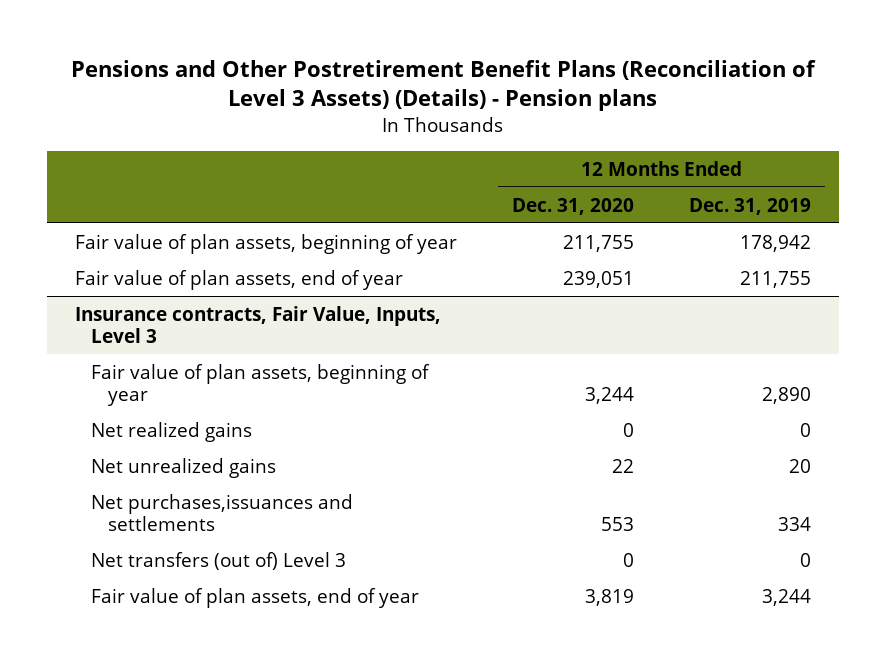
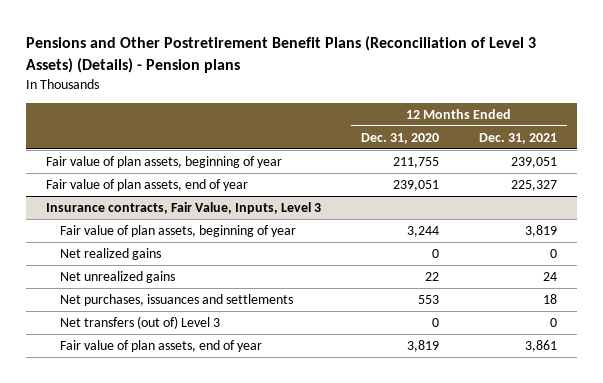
[689,197,812,215] Dec. 31, 2019 -> none
none -> [478,132,557,144] Dec. 31, 2021
[91,493,354,532] Net purchases,issuances and settlements -> [59,294,293,307] Net purchases, issuances and settlements

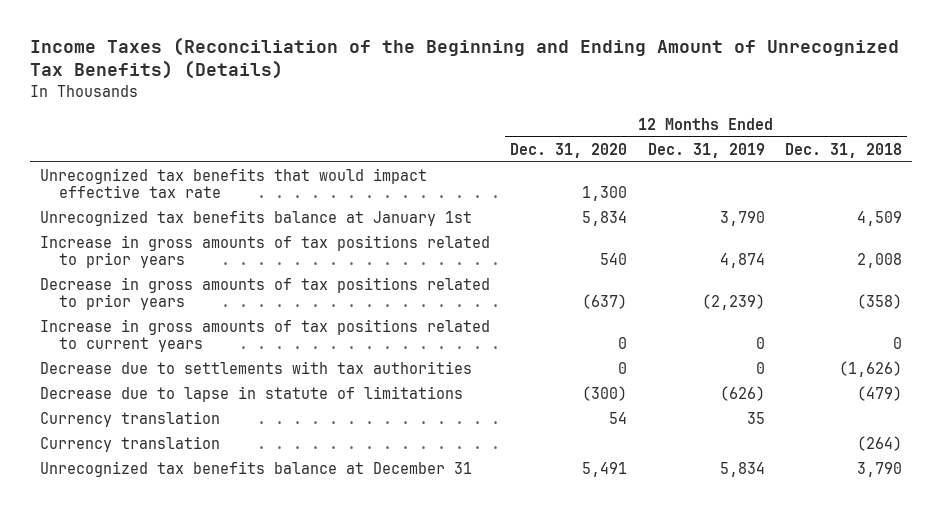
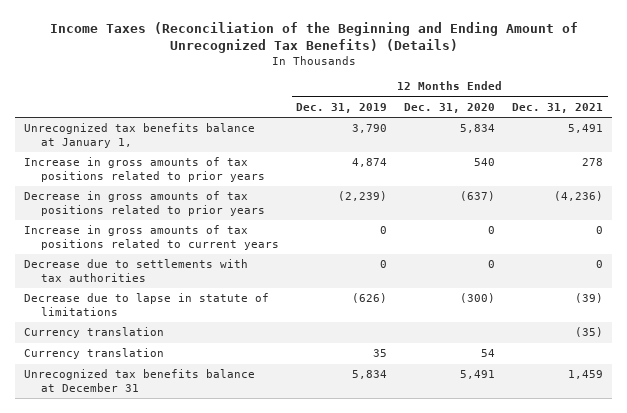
[784,142,902,158] Dec. 31, 2018 -> none
none -> [512,102,604,113] Dec. 31, 2021
[39,167,427,199] Unrecognized tax benefits that would impact effective tax rate -> none
[39,209,472,226] Unrecognized tax benefits balance at January 1st -> [23,123,255,149] Unrecognized tax benefits balance at January 1,
[39,410,220,427] Currency translation -> [23,348,164,360] Currency translation

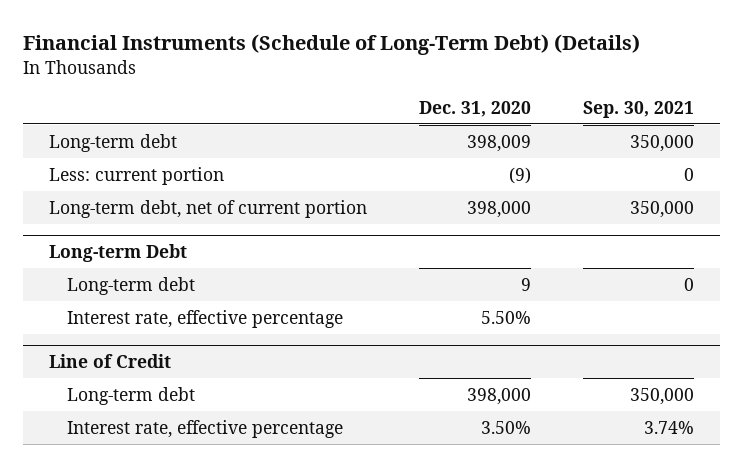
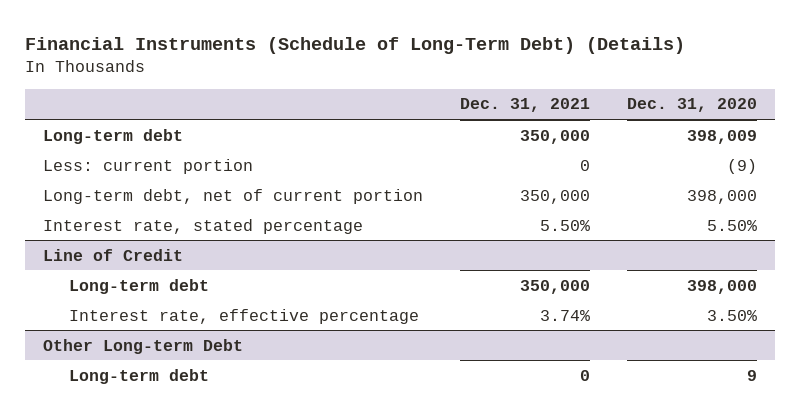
[583,100,695,118] Sep. 30, 2021 -> none
none -> [460,98,591,113] Dec. 31, 2021
[49,243,188,262] Long-term Debt -> none
[67,276,196,295] Long-term debt -> none
[67,309,344,328] Interest rate, effective percentage -> [43,218,364,234] Interest rate, stated percentage
none -> [43,338,244,354] Other Long-term Debt
none -> [68,368,209,384] Long-term debt

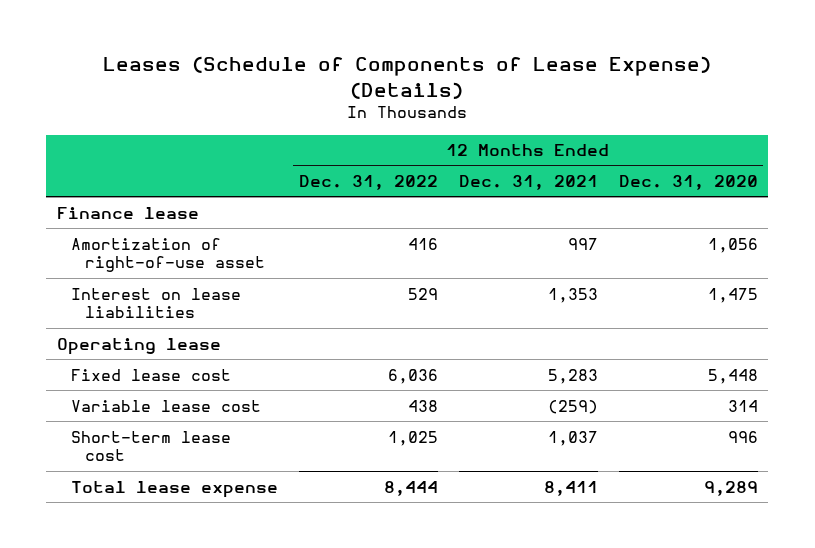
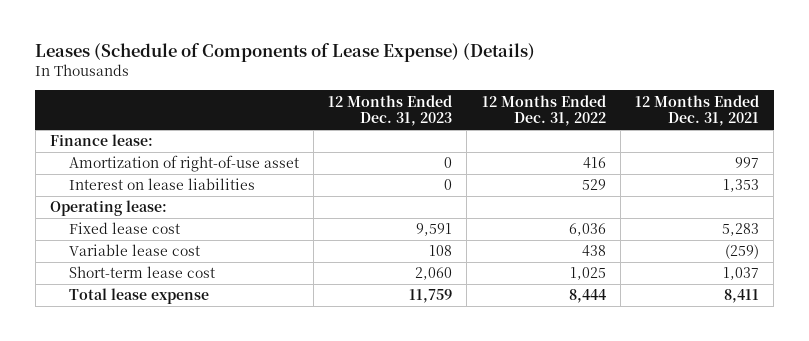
[618,174,758,190] Dec. 31, 2020 -> none
none -> [328,94,453,127] 12 Months Ended Dec. 31, 2023
[56,206,199,219] Finance lease -> [49,134,153,147] Finance lease:
[56,337,221,355] Operating lease -> [49,200,167,217] Operating lease:

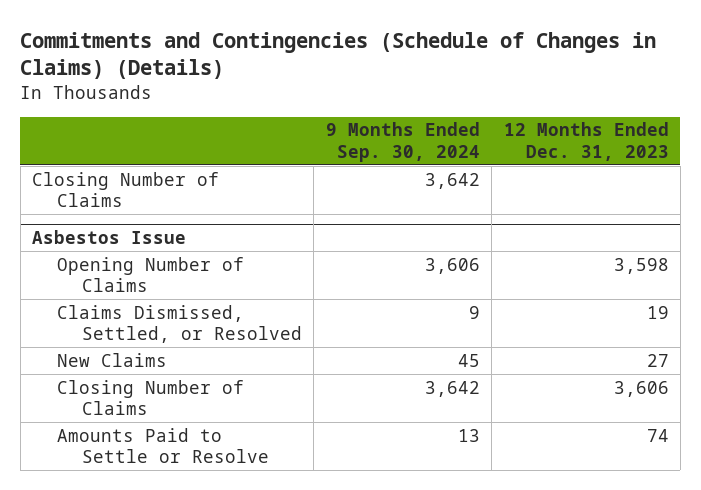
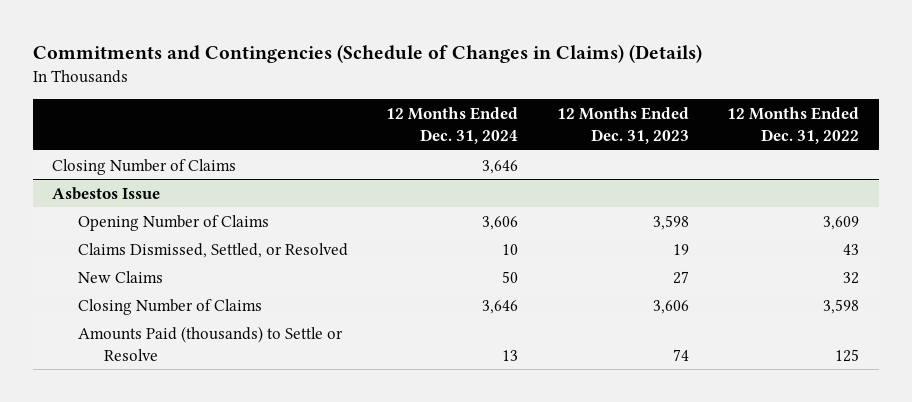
[325,122,480,162] 9 Months Ended Sep. 30, 2024 -> none
none -> [386,107,519,145] 12 Months Ended Dec. 31, 2024
none -> [727,107,860,145] 12 Months Ended Dec. 31, 2022
[57,427,270,464] Amounts Paid to Settle or Resolve -> [77,325,343,361] Amounts Paid (thousands) to Settle or Resolve

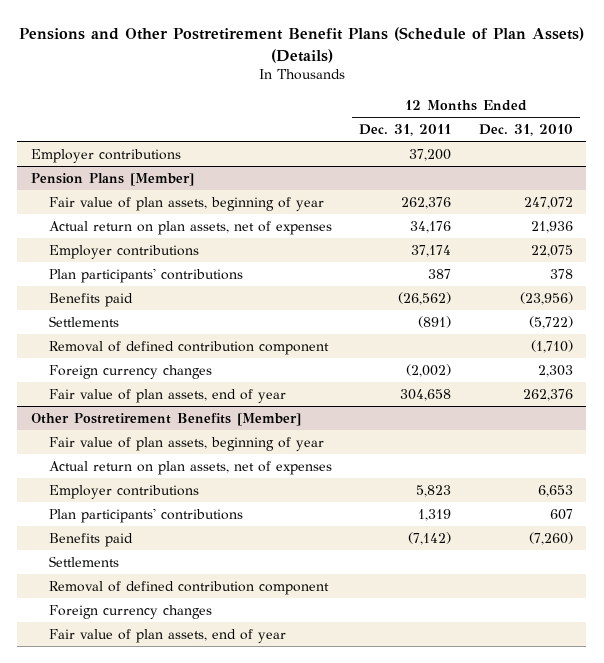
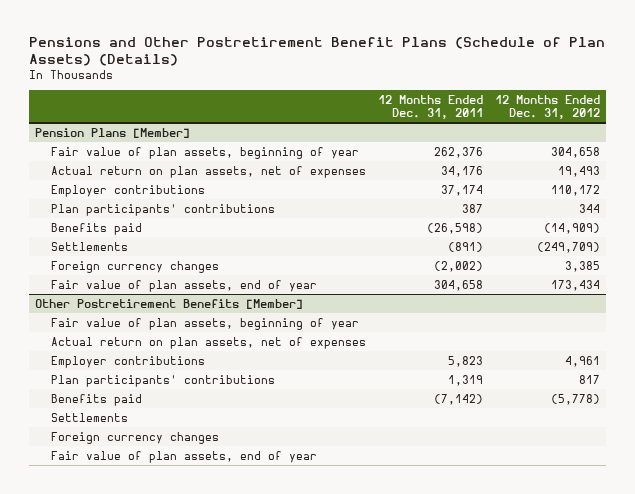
[478,124,573,137] Dec. 31, 2010 -> none
none -> [495,94,601,120] 12 Months Ended Dec. 31, 2012
[30,148,181,163] Employer contributions -> none
[398,291,452,305] (26,562) -> [427,222,484,234] (26,598)
[48,340,329,355] Removal of defined contribution component -> none
[48,580,329,595] Removal of defined contribution component -> none

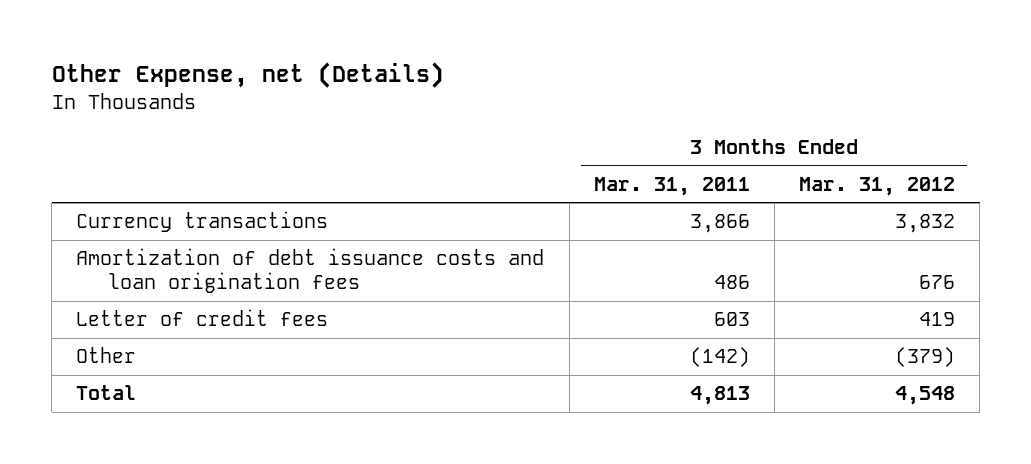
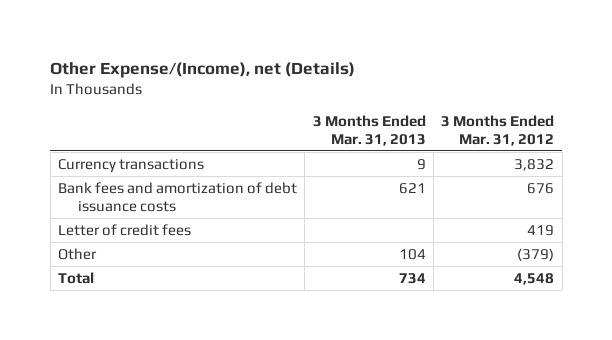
[51,62,444,89] Other Expense, net (Details) -> [50,61,356,78] Other Expense/(Income), net (Details)
[593,176,750,196] Mar. 31, 2011 -> none
none -> [312,114,426,146] 3 Months Ended Mar. 31, 2013
[76,248,545,294] Amortization of debt issuance costs and loan origination fees -> [58,182,298,212] Bank fees and amortization of debt issuance costs

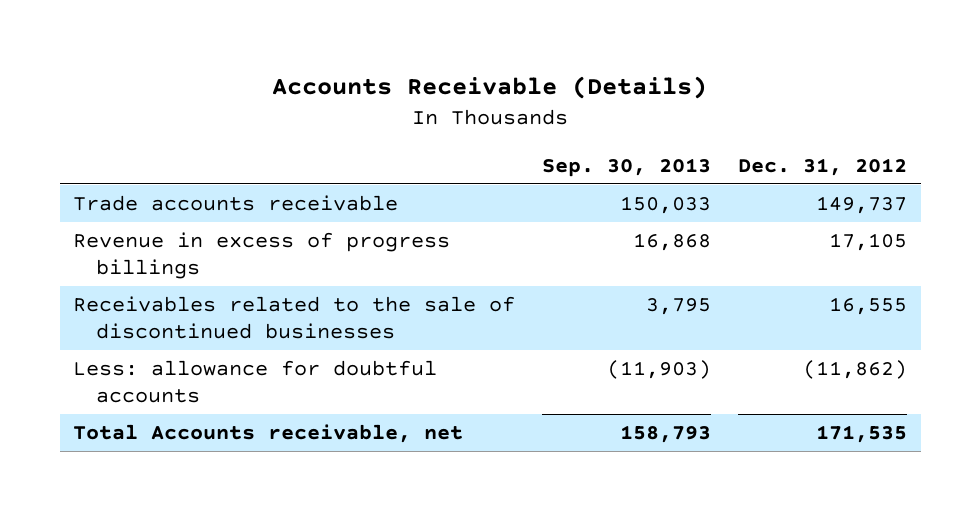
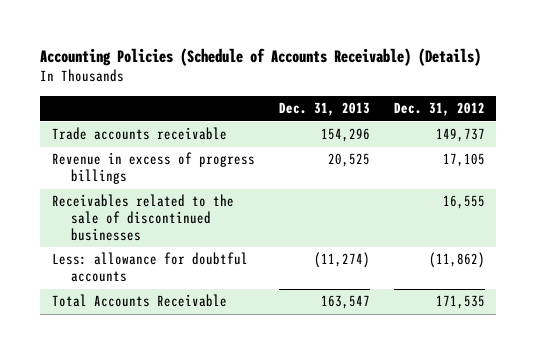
[272,76,708,100] Accounts Receivable (Details) -> [39,47,481,66] Accounting Policies (Schedule of Accounts Receivable) (Details)
[542,157,712,177] Sep. 30, 2013 -> none
none -> [278,102,370,117] Dec. 31, 2013
[73,424,464,444] Total Accounts receivable, net -> [51,294,227,308] Total Accounts Receivable

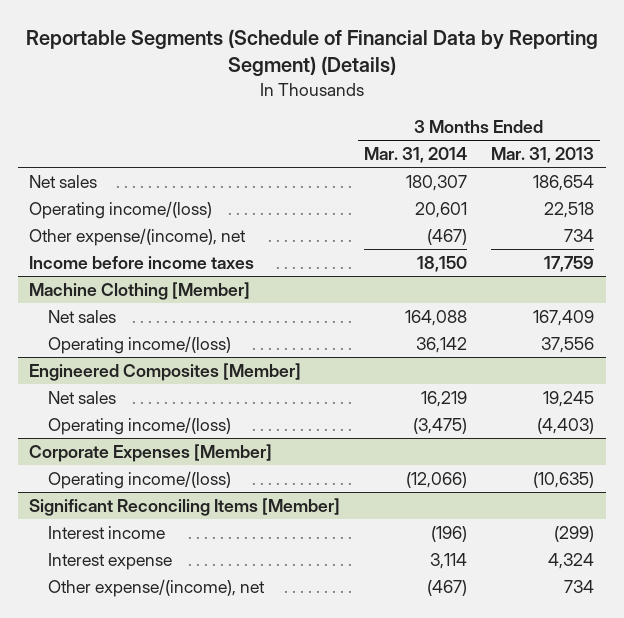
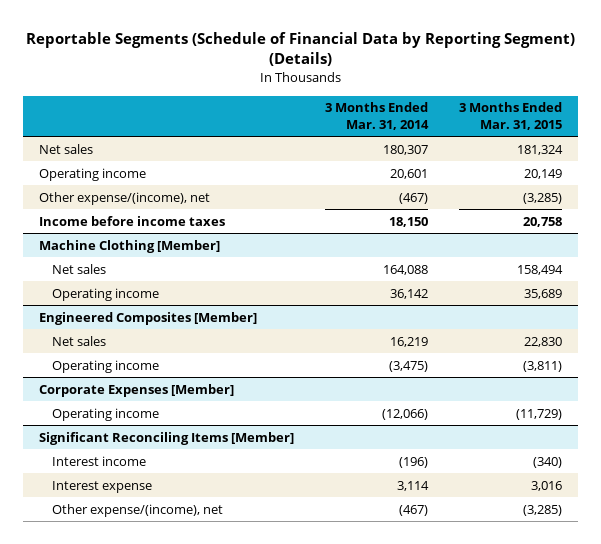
[491,147,595,164] Mar. 31, 2013 -> none
none -> [459,102,563,131] 3 Months Ended Mar. 31, 2015
[29,200,213,219] Operating income/(loss) -> [38,167,146,181] Operating income
[47,335,231,354] Operating income/(loss) -> [52,287,160,301] Operating income
[47,416,231,435] Operating income/(loss) -> [52,359,160,373] Operating income
[47,470,231,489] Operating income/(loss) -> [52,407,160,421] Operating income

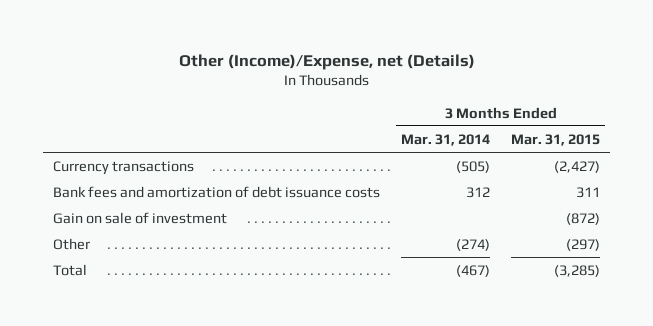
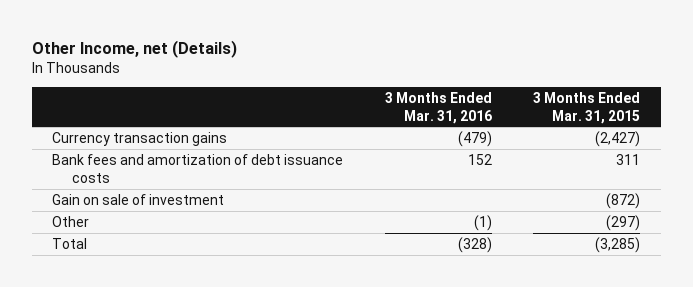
[178,53,475,70] Other (Income)/Expense, net (Details) -> [31,39,237,58] Other Income, net (Details)
[401,133,491,146] Mar. 31, 2014 -> none
none -> [384,91,492,124] 3 Months Ended Mar. 31, 2016
[53,160,195,175] Currency transactions -> [52,131,228,146] Currency transaction gains

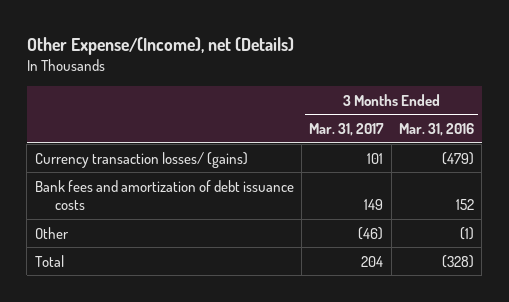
[31,39,237,58] Other Income, net (Details) -> [26,36,294,55] Other Expense/(Income), net (Details)
[533,91,641,124] 3 Months Ended Mar. 31, 2015 -> none
none -> [309,123,385,137] Mar. 31, 2017
[52,131,228,146] Currency transaction gains -> [34,151,248,168] Currency transaction losses/ (gains)
[52,193,225,205] Gain on sale of investment -> none

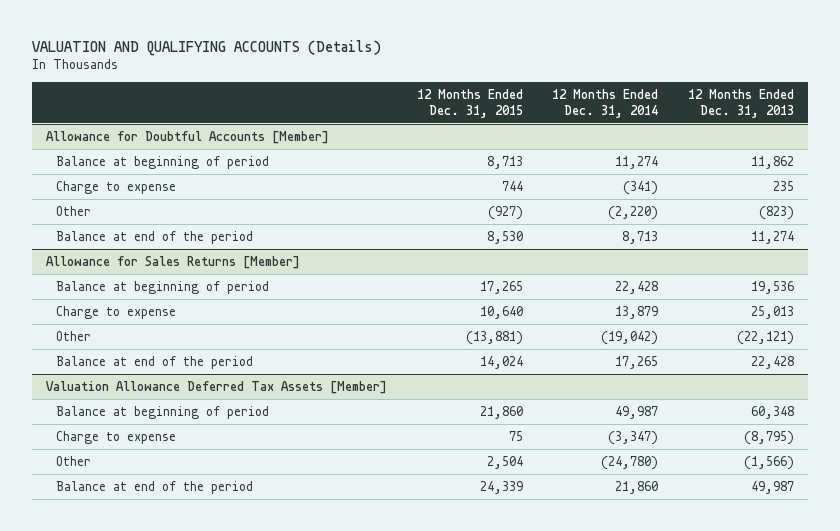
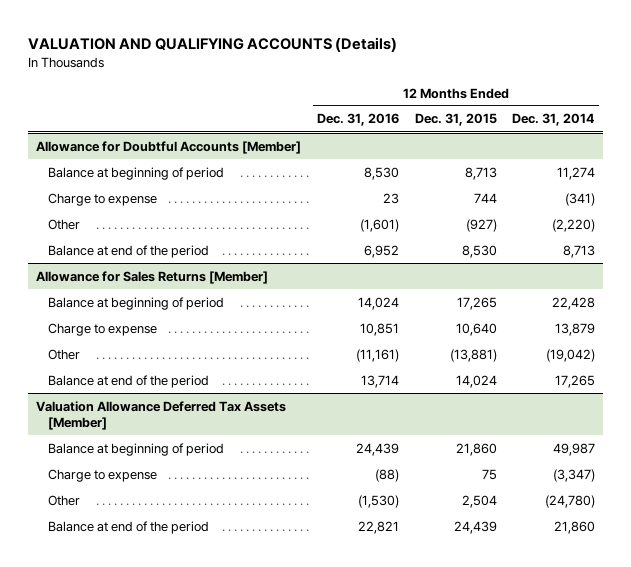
[687,88,794,118] 12 Months Ended Dec. 31, 2013 -> none
none -> [316,113,399,127] Dec. 31, 2016
[479,481,523,495] 24,339 -> [453,520,497,534] 24,439

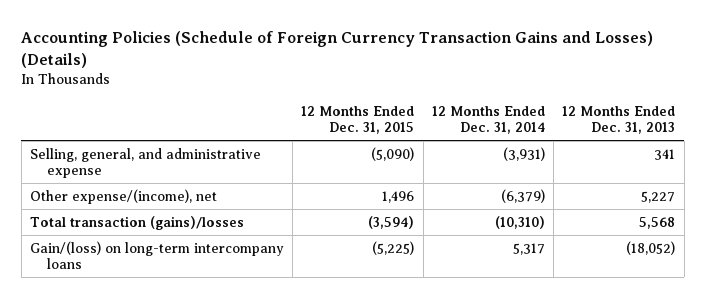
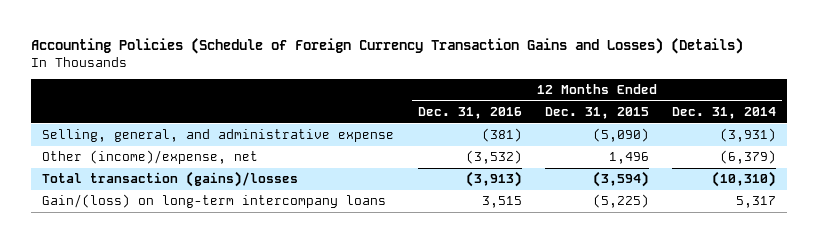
[562,105,676,135] 12 Months Ended Dec. 31, 2013 -> none
none -> [417,107,522,120] Dec. 31, 2016
[29,188,217,204] Other expense/(income), net -> [42,150,259,165] Other (income)/expense, net

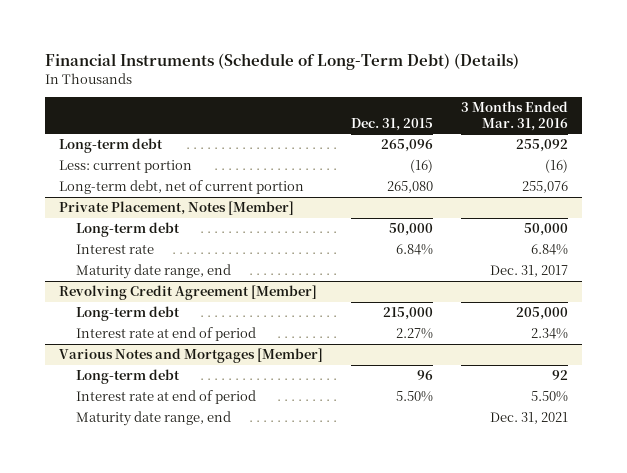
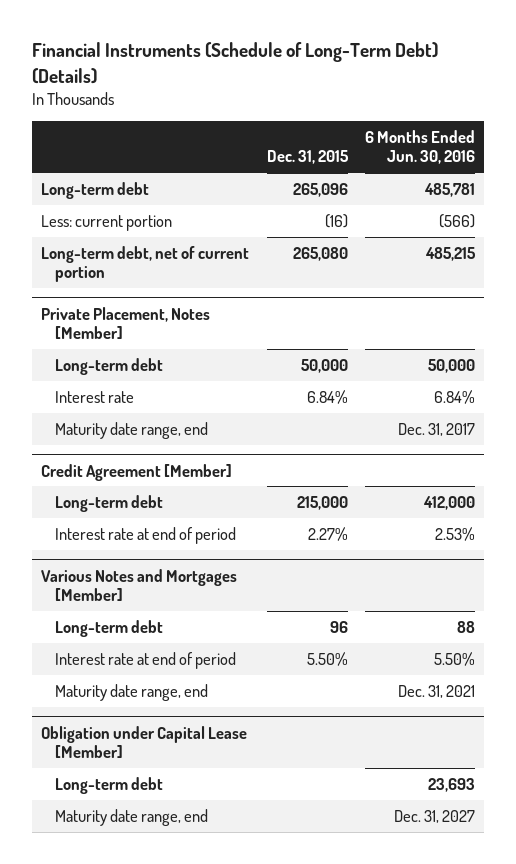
[460,101,568,131] 3 Months Ended Mar. 31, 2016 -> none
none -> [365,129,476,165] 6 Months Ended Jun. 30, 2016
[59,285,318,301] Revolving Credit Agreement [Member] -> [40,463,232,481] Credit Agreement [Member]
none -> [40,725,247,758] Obligation under Capital Lease [Member]
none -> [55,776,164,794] Long-term debt
none -> [55,808,209,826] Maturity date range, end

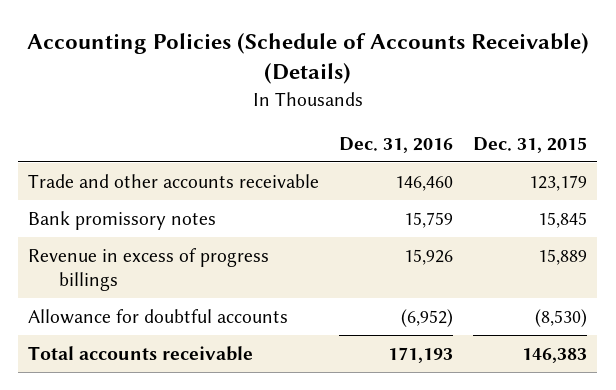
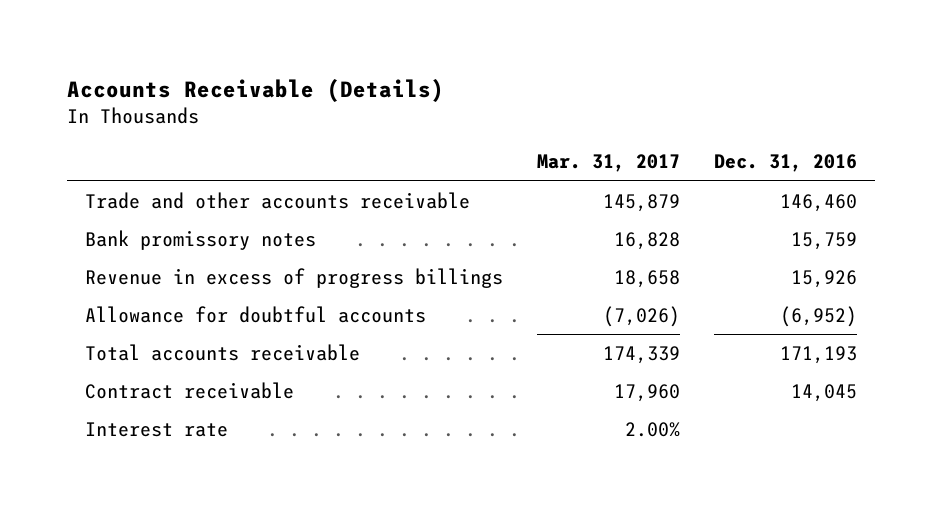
[26,32,589,85] Accounting Policies (Schedule of Accounts Receivable) (Details) -> [67,79,445,103] Accounts Receivable (Details)
[473,136,588,153] Dec. 31, 2015 -> none
none -> [537,154,681,173] Mar. 31, 2017
none -> [84,381,294,399] Contract receivable
none -> [84,421,228,437] Interest rate

